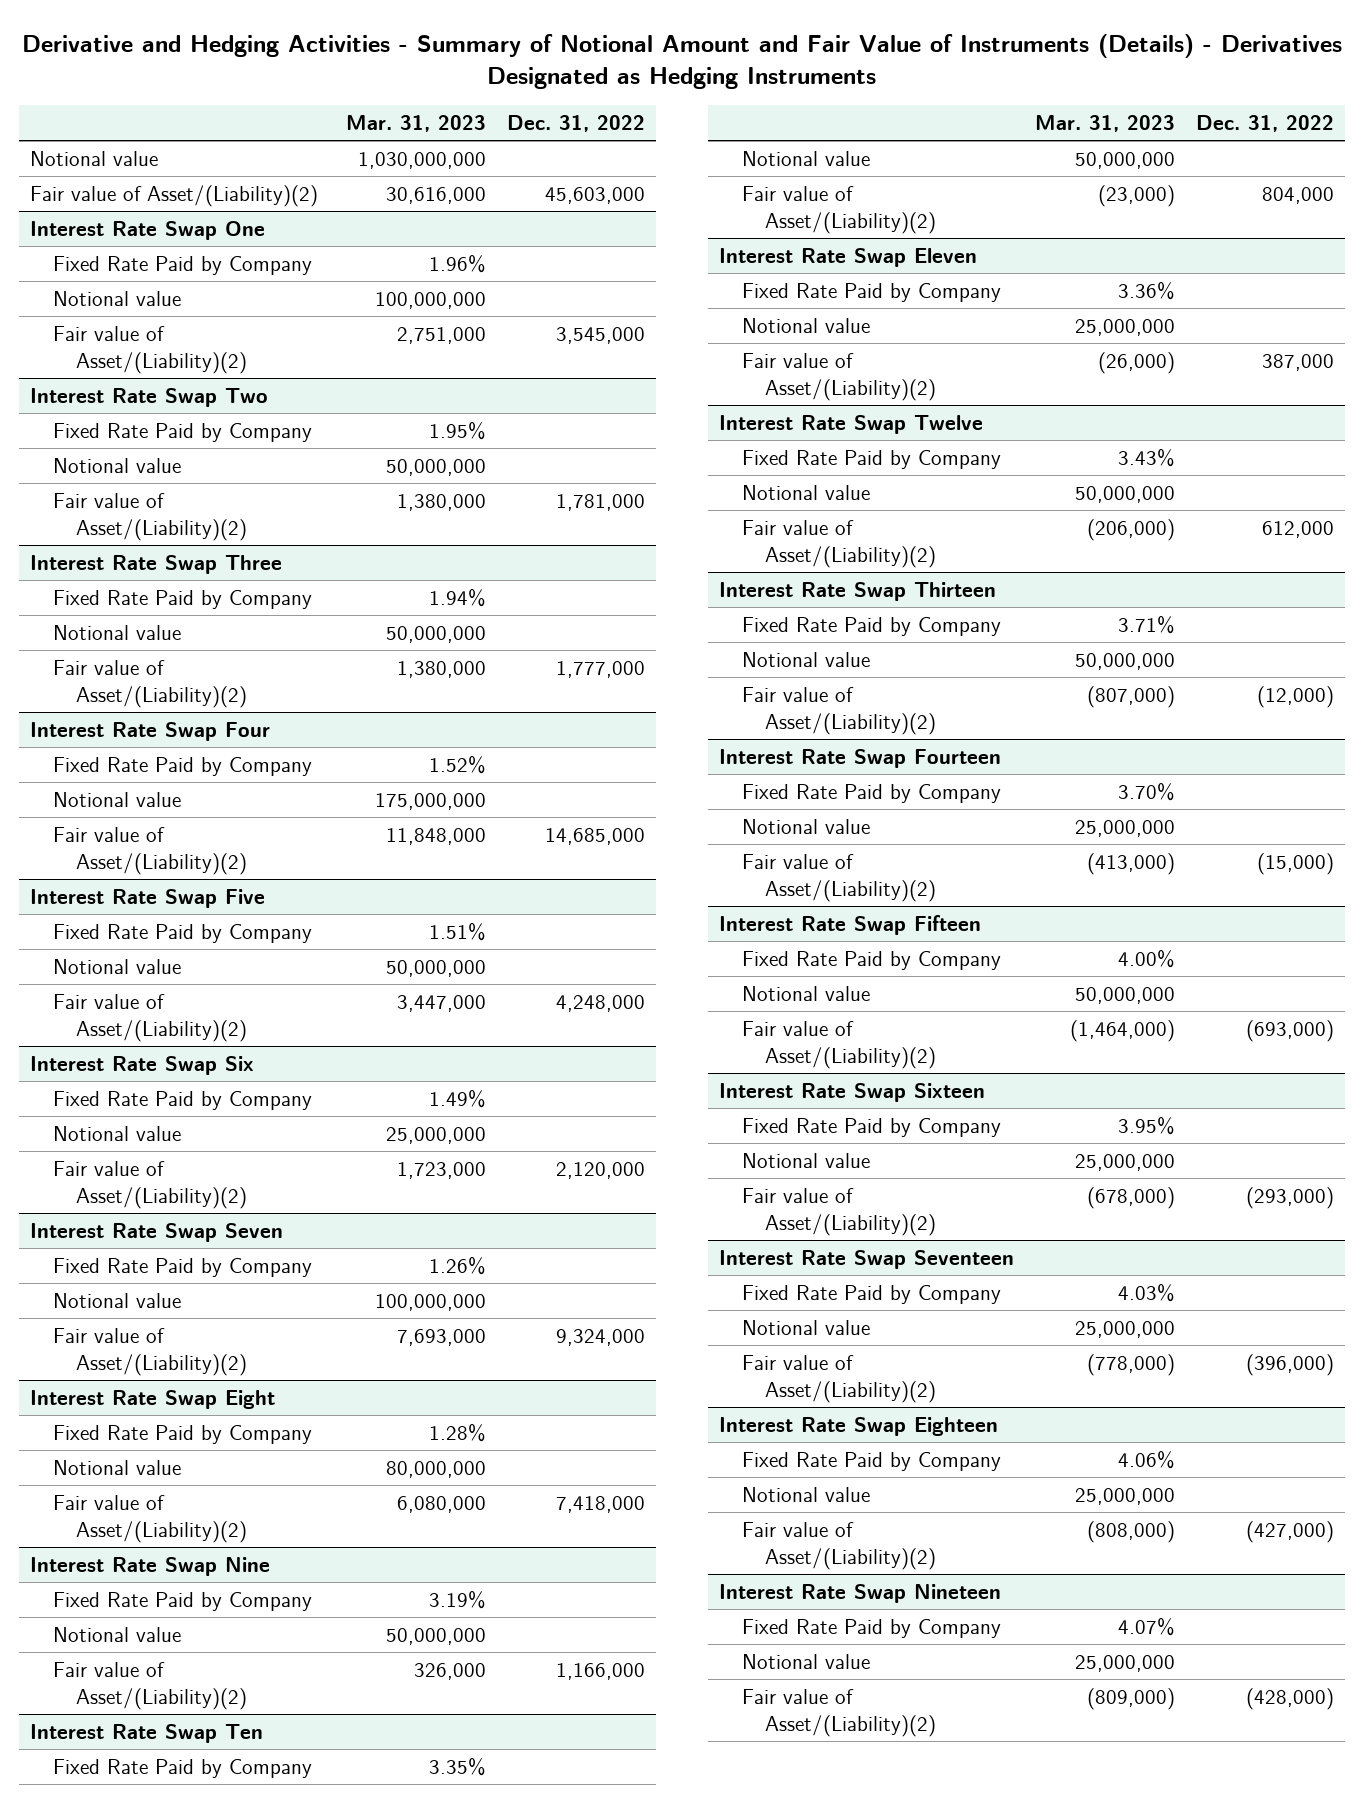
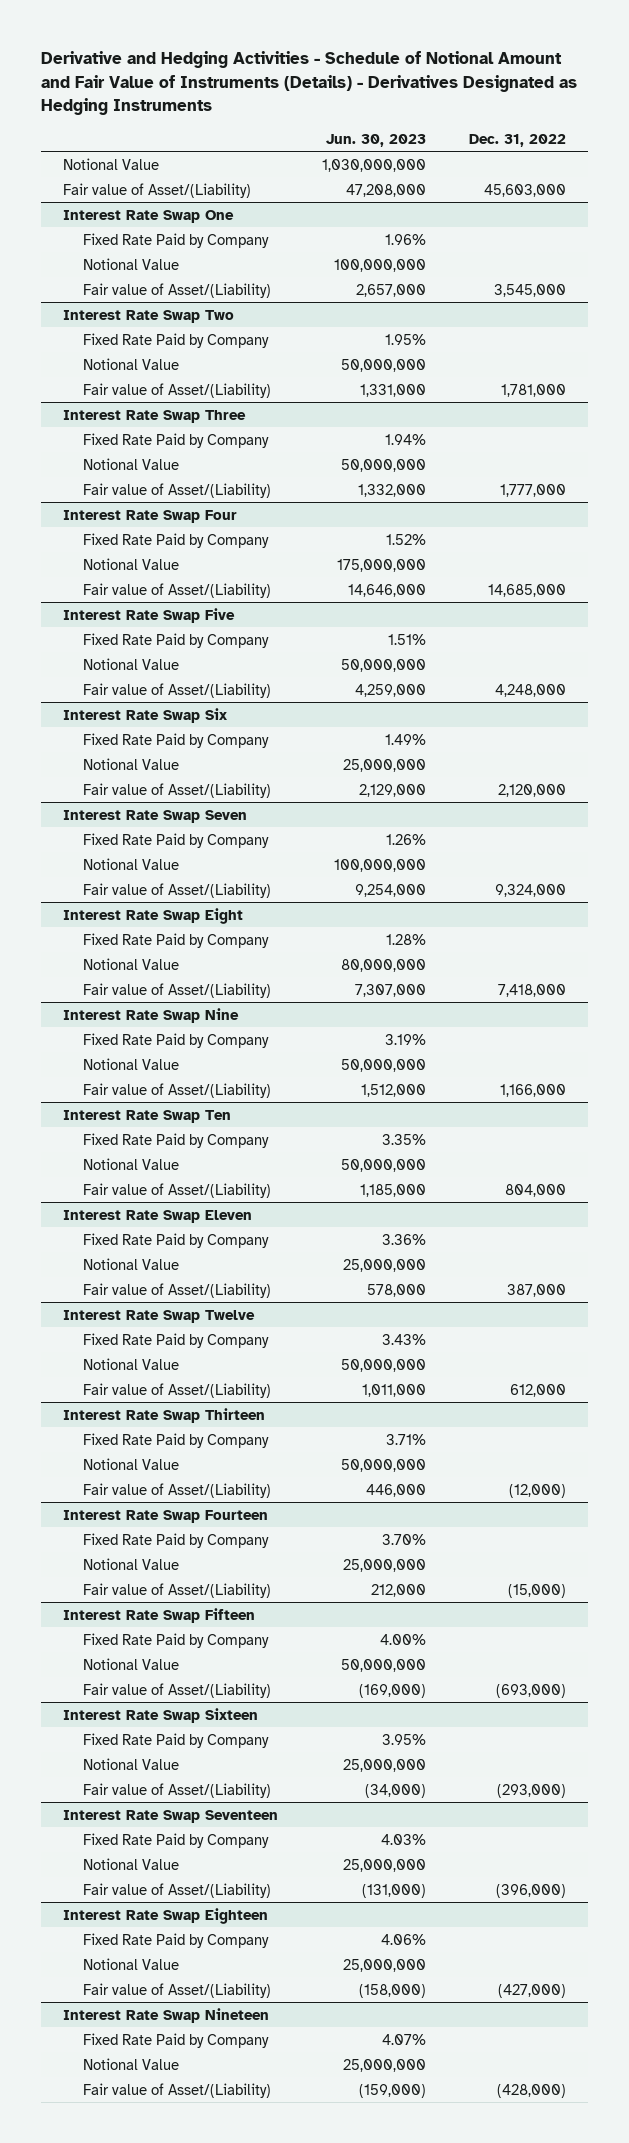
[21,33,1342,90] Derivative and Hedging Activities - Summary of Notional Amount and Fair Value of Instruments (Details) - Derivatives Designated as Hedging Instruments -> [41,51,578,115] Derivative and Hedging Activities - Schedule of Notional Amount and Fair Value of Instruments (Details) - Derivatives Designated as Hedging Instruments
[345,114,486,132] Mar. 31, 2023 -> none
none -> [325,133,426,147] Jun. 30, 2023
[29,150,158,166] Notional value -> [63,157,160,170] Notional Value
[29,184,318,207] Fair value of Asset/(Liability)(2) -> [63,182,252,198] Fair value of Asset/(Liability)
[52,290,181,306] Notional value -> [82,257,179,270] Notional Value
[52,325,248,374] Fair value of Asset/(Liability)(2) -> [82,282,271,298] Fair value of Asset/(Liability)
[52,457,181,473] Notional value -> [82,357,179,370] Notional Value
[52,492,248,541] Fair value of Asset/(Liability)(2) -> [82,382,271,398] Fair value of Asset/(Liability)
[52,624,181,640] Notional value -> [82,457,179,470] Notional Value
[52,659,248,708] Fair value of Asset/(Liability)(2) -> [82,482,271,498] Fair value of Asset/(Liability)
[52,791,181,807] Notional value -> [82,557,179,570] Notional Value
[52,826,248,875] Fair value of Asset/(Liability)(2) -> [82,582,271,598] Fair value of Asset/(Liability)
[52,958,181,974] Notional value -> [82,657,179,670] Notional Value
[52,993,248,1042] Fair value of Asset/(Liability)(2) -> [82,682,271,698] Fair value of Asset/(Liability)
[52,1125,181,1141] Notional value -> [82,757,179,770] Notional Value
[52,1160,248,1209] Fair value of Asset/(Liability)(2) -> [82,782,271,798] Fair value of Asset/(Liability)
[52,1292,181,1308] Notional value -> [82,857,179,870] Notional Value
[52,1327,248,1376] Fair value of Asset/(Liability)(2) -> [82,882,271,898] Fair value of Asset/(Liability)
[52,1459,181,1475] Notional value -> [82,957,179,970] Notional Value
[52,1494,248,1543] Fair value of Asset/(Liability)(2) -> [82,982,271,998] Fair value of Asset/(Liability)
[52,1626,181,1642] Notional value -> [82,1057,179,1070] Notional Value
[52,1661,248,1710] Fair value of Asset/(Liability)(2) -> [82,1082,271,1098] Fair value of Asset/(Liability)
[741,150,870,166] Notional value -> [82,1157,179,1170] Notional Value
[741,185,937,234] Fair value of Asset/(Liability)(2) -> [82,1182,271,1198] Fair value of Asset/(Liability)
[741,317,870,333] Notional value -> [82,1257,179,1270] Notional Value
[741,352,937,401] Fair value of Asset/(Liability)(2) -> [82,1282,271,1298] Fair value of Asset/(Liability)
[741,484,870,500] Notional value -> [82,1357,179,1370] Notional Value
[741,519,937,568] Fair value of Asset/(Liability)(2) -> [82,1382,271,1398] Fair value of Asset/(Liability)
[741,651,870,667] Notional value -> [82,1457,179,1470] Notional Value
[741,686,937,735] Fair value of Asset/(Liability)(2) -> [82,1482,271,1498] Fair value of Asset/(Liability)
[741,818,870,834] Notional value -> [82,1557,179,1570] Notional Value
[741,853,937,902] Fair value of Asset/(Liability)(2) -> [82,1582,271,1598] Fair value of Asset/(Liability)
[741,985,870,1001] Notional value -> [82,1657,179,1670] Notional Value
[741,1020,937,1069] Fair value of Asset/(Liability)(2) -> [82,1682,271,1698] Fair value of Asset/(Liability)
[741,1152,870,1168] Notional value -> [82,1757,179,1770] Notional Value
[741,1187,937,1236] Fair value of Asset/(Liability)(2) -> [82,1782,271,1798] Fair value of Asset/(Liability)
[741,1319,870,1335] Notional value -> [82,1857,179,1870] Notional Value
[741,1354,937,1403] Fair value of Asset/(Liability)(2) -> [82,1882,271,1898] Fair value of Asset/(Liability)
[741,1486,870,1502] Notional value -> [82,1957,179,1970] Notional Value
[741,1521,937,1570] Fair value of Asset/(Liability)(2) -> [82,1982,271,1998] Fair value of Asset/(Liability)
[741,1653,870,1669] Notional value -> [82,2057,179,2070] Notional Value
[741,1688,937,1737] Fair value of Asset/(Liability)(2) -> [82,2082,271,2098] Fair value of Asset/(Liability)

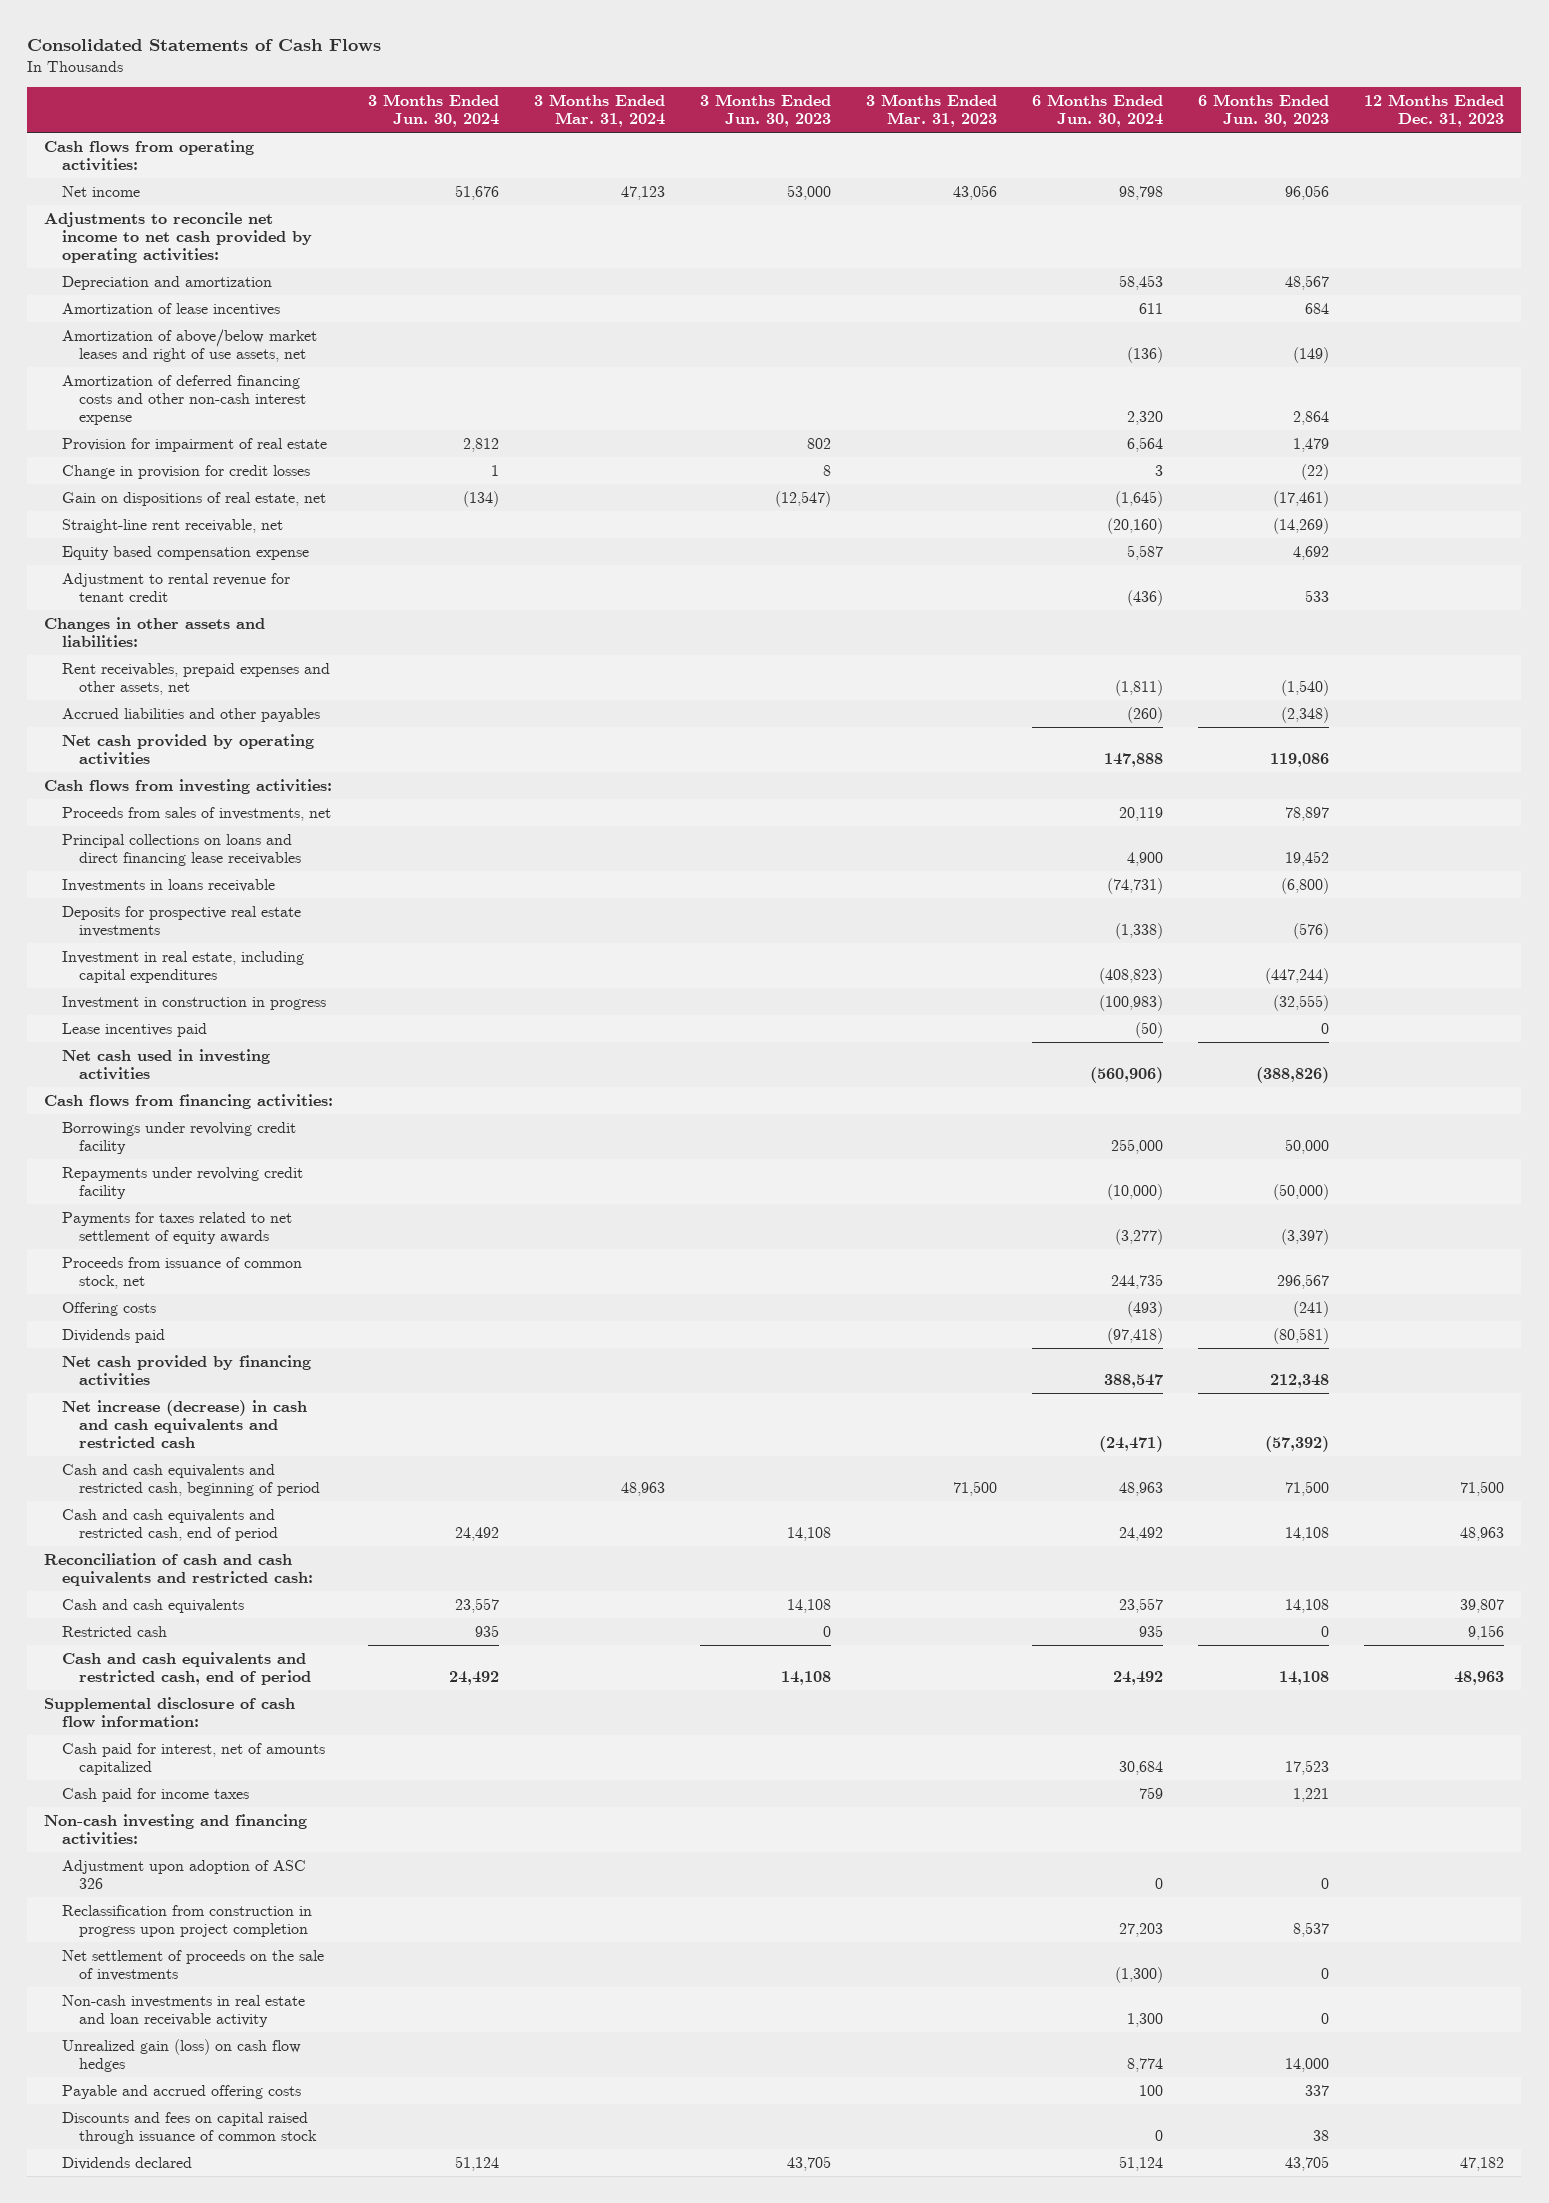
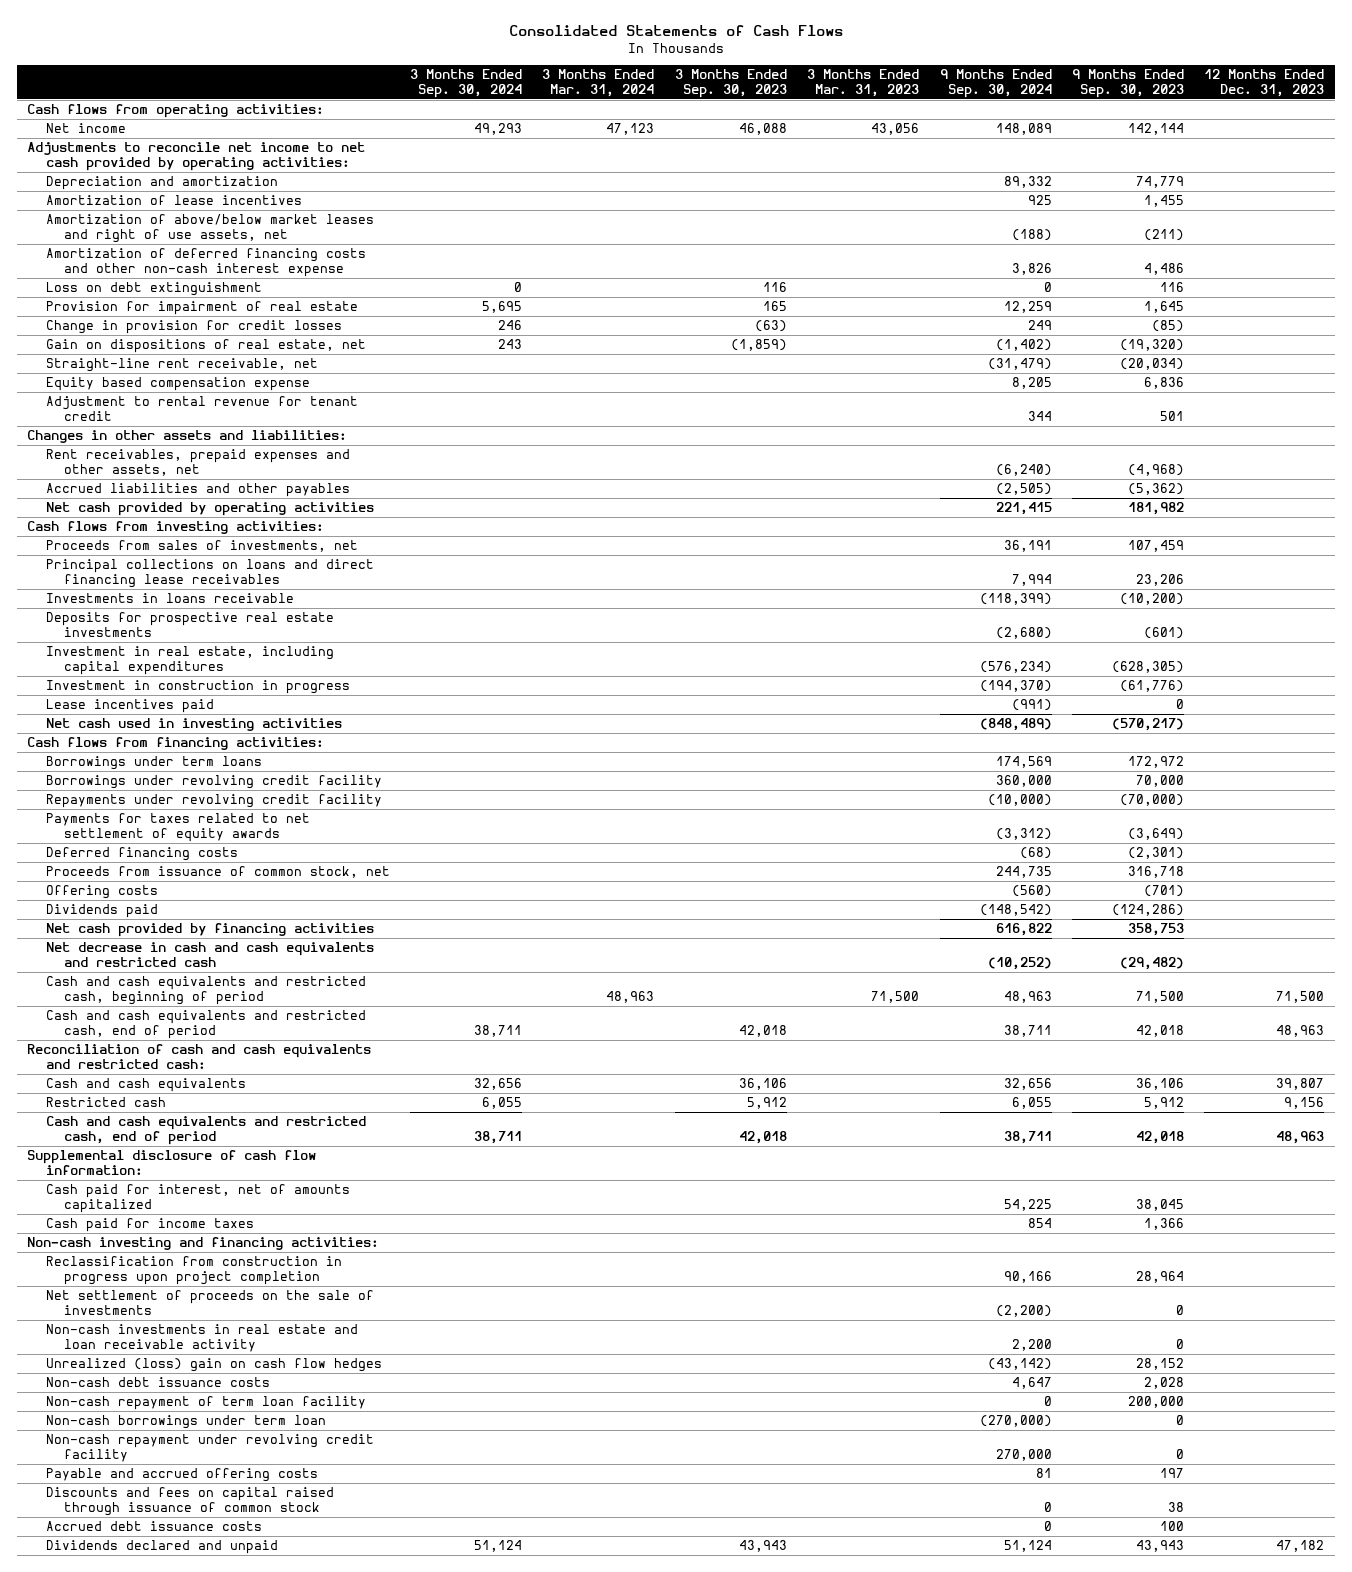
[368,93,500,127] 3 Months Ended Jun. 30, 2024 -> none
[700,93,832,127] 3 Months Ended Jun. 30, 2023 -> none
[1032,93,1164,127] 6 Months Ended Jun. 30, 2024 -> none
[1198,93,1330,127] 6 Months Ended Jun. 30, 2023 -> none
none -> [410,69,523,98] 3 Months Ended Sep. 30, 2024
none -> [674,69,787,98] 3 Months Ended Sep. 30, 2023
none -> [939,69,1052,98] 9 Months Ended Sep. 30, 2024
none -> [1072,69,1185,98] 9 Months Ended Sep. 30, 2023
none -> [45,282,262,297] Loss on debt extinguishment
none -> [45,756,262,771] Borrowings under term loans
none -> [45,847,238,862] Deferred financing costs
[61,1399,307,1448] Net increase (decrease) in cash and cash equivalents and restricted cash -> [45,942,374,967] Net decrease in cash and cash equivalents and restricted cash
[61,1859,306,1889] Adjustment upon adoption of ASC 326 -> none
[61,2038,301,2072] Unrealized gain (loss) on cash flow hedges -> [45,1358,382,1373] Unrealized (loss) gain on cash flow hedges
none -> [45,1377,270,1388] Non-cash debt issuance costs
none -> [45,1396,366,1411] Non-cash repayment of term loan facility
none -> [45,1415,326,1430] Non-cash borrowings under term loan
none -> [45,1434,374,1462] Non-cash repayment under revolving credit facility
none -> [45,1521,262,1532] Accrued debt issuance costs
[61,2156,192,2170] Dividends declared -> [45,1540,278,1555] Dividends declared and unpaid

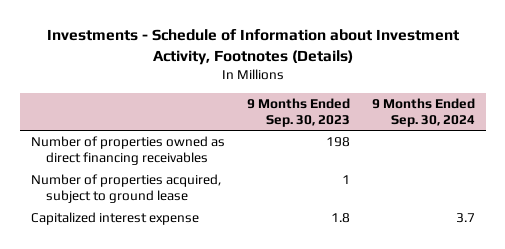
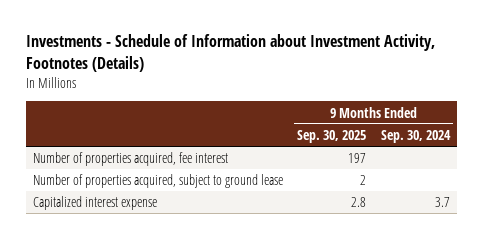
[246,97,350,127] 9 Months Ended Sep. 30, 2023 -> none
none -> [297,129,367,143] Sep. 30, 2025
[30,136,225,166] Number of properties owned as direct financing receivables -> [33,152,229,167] Number of properties acquired, fee interest

